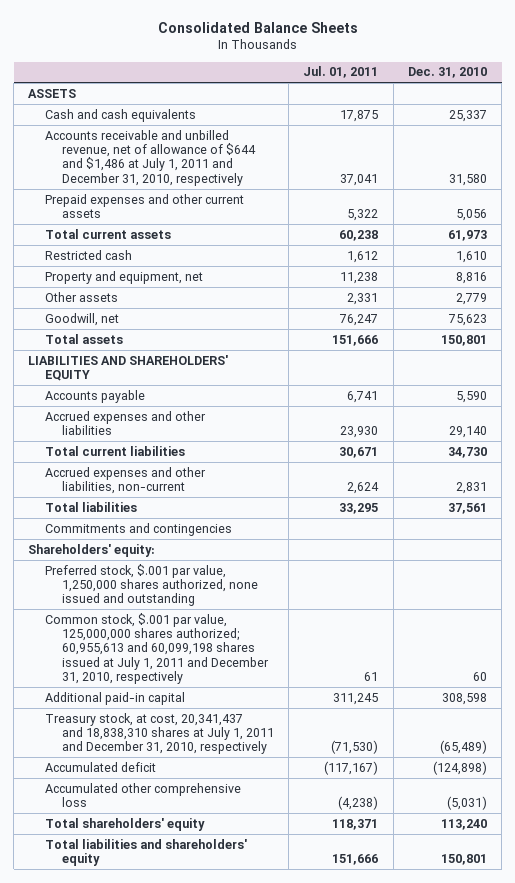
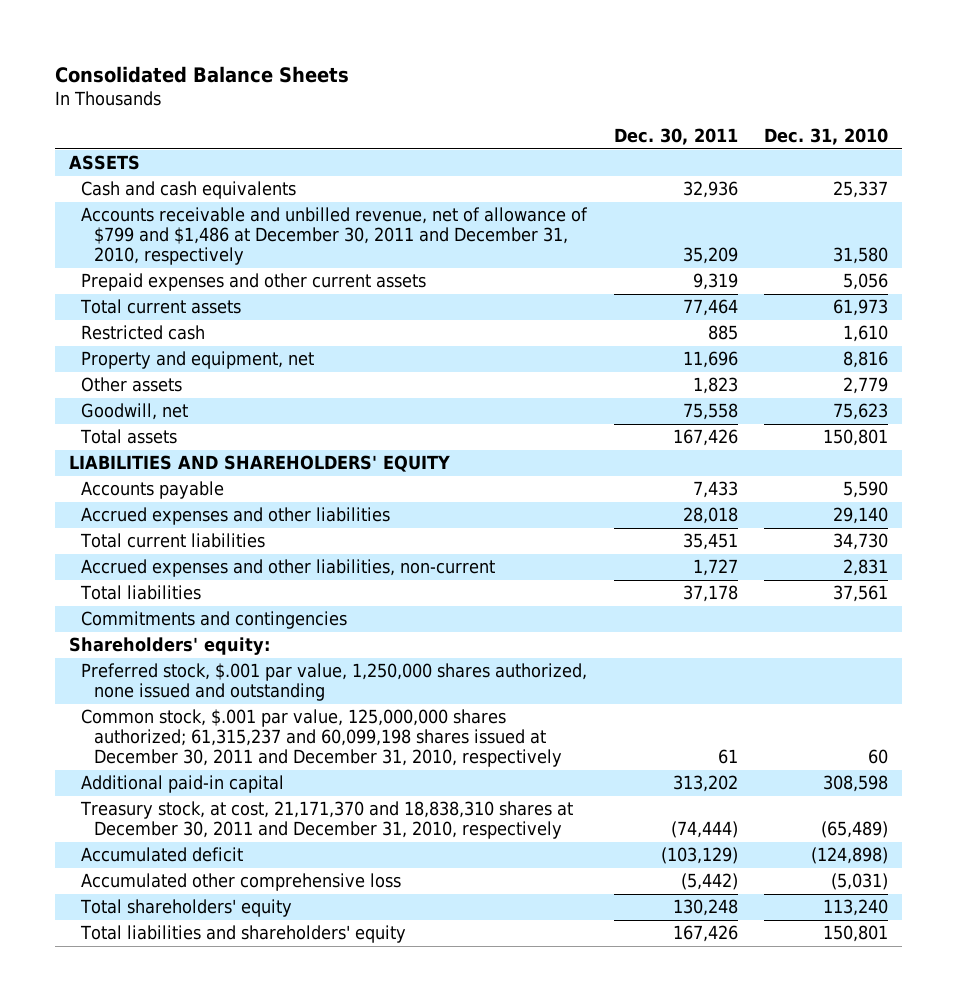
[303,66,379,79] Jul. 01, 2011 -> none
none -> [613,127,738,145] Dec. 30, 2011
[45,129,257,186] Accounts receivable and unbilled revenue, net of allowance of $644 and $1,486 at July 1, 2011 and December 31, 2010, respectively -> [81,207,589,266] Accounts receivable and unbilled revenue, net of allowance of $799 and $1,486 at December 30, 2011 and December 31, 2010, respectively
[45,612,270,684] Common stock, $.001 par value, 125,000,000 shares authorized; 60,955,613 and 60,099,198 shares issued at July 1, 2011 and December 31, 2010, respectively -> [81,709,563,768] Common stock, $.001 par value, 125,000,000 shares authorized; 61,315,237 and 60,099,198 shares issued at December 30, 2011 and December 31, 2010, respectively
[45,712,275,755] Treasury stock, at cost, 20,341,437 and 18,838,310 shares at July 1, 2011 and December 31, 2010, respectively -> [80,801,574,840] Treasury stock, at cost, 21,171,370 and 18,838,310 shares at December 30, 2011 and December 31, 2010, respectively

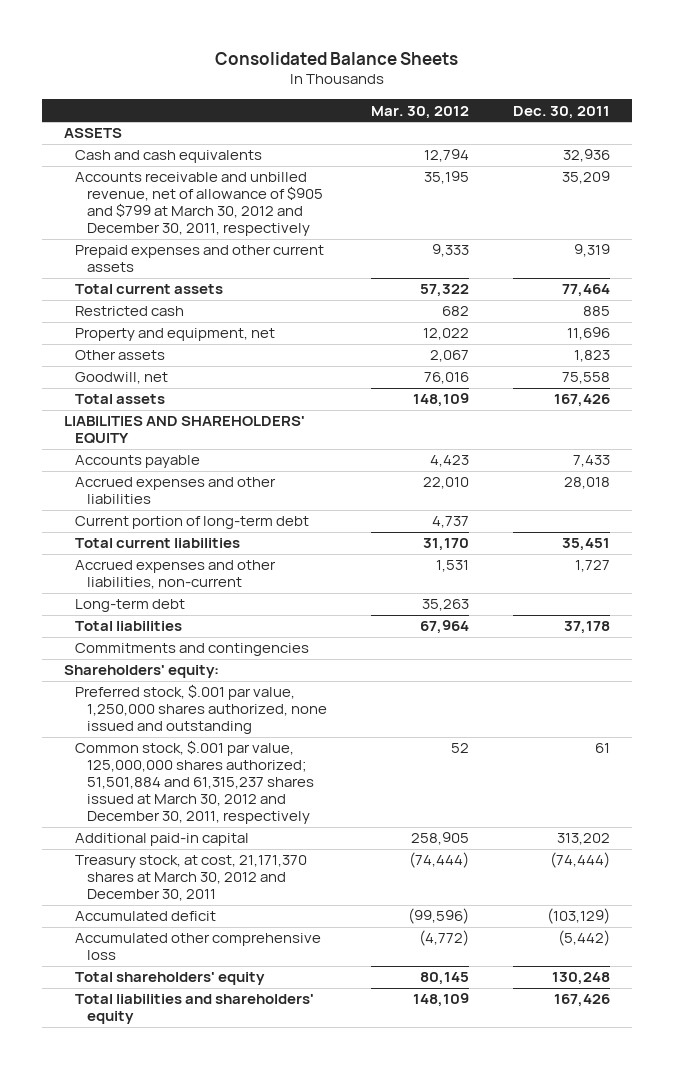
[764,127,889,145] Dec. 31, 2010 -> none
none -> [370,105,469,119] Mar. 30, 2012
[81,207,589,266] Accounts receivable and unbilled revenue, net of allowance of $799 and $1,486 at December 30, 2011 and December 31, 2010, respectively -> [75,172,323,237] Accounts receivable and unbilled revenue, net of allowance of $905 and $799 at March 30, 2012 and December 30, 2011, respectively
none -> [75,516,310,530] Current portion of long-term debt
none -> [75,599,186,613] Long-term debt
[81,709,563,768] Common stock, $.001 par value, 125,000,000 shares authorized; 61,315,237 and 60,099,198 shares issued at December 30, 2011 and December 31, 2010, respectively -> [75,740,314,825] Common stock, $.001 par value, 125,000,000 shares authorized; 51,501,884 and 61,315,237 shares issued at March 30, 2012 and December 30, 2011, respectively
[80,801,574,840] Treasury stock, at cost, 21,171,370 and 18,838,310 shares at December 30, 2011 and December 31, 2010, respectively -> [75,855,308,902] Treasury stock, at cost, 21,171,370 shares at March 30, 2012 and December 30, 2011

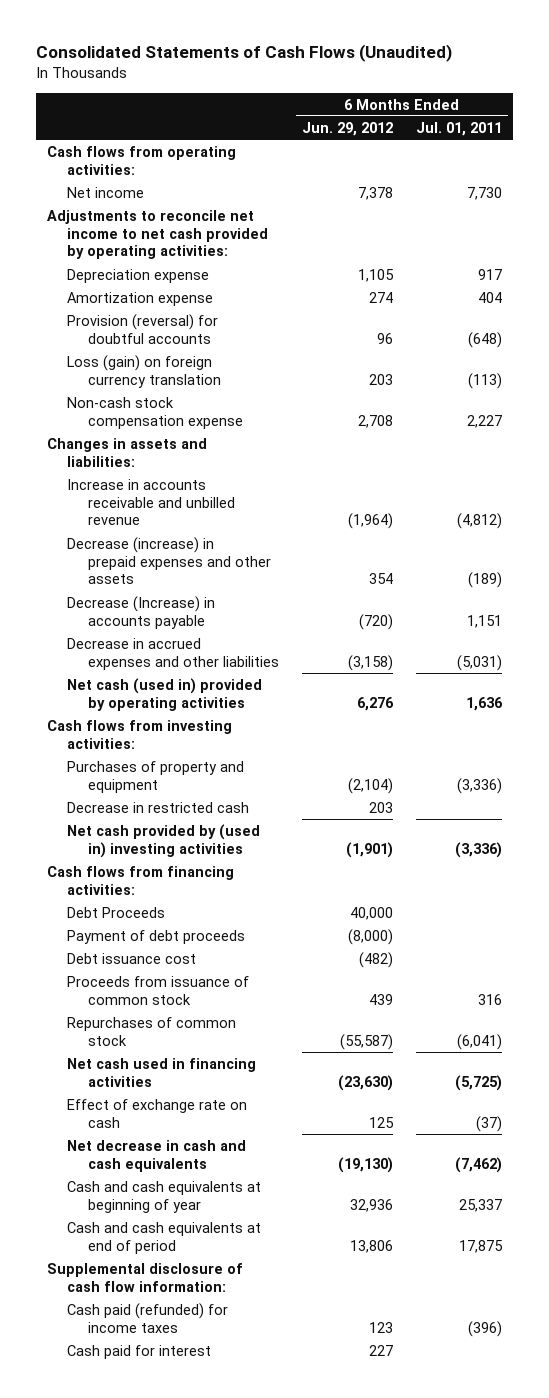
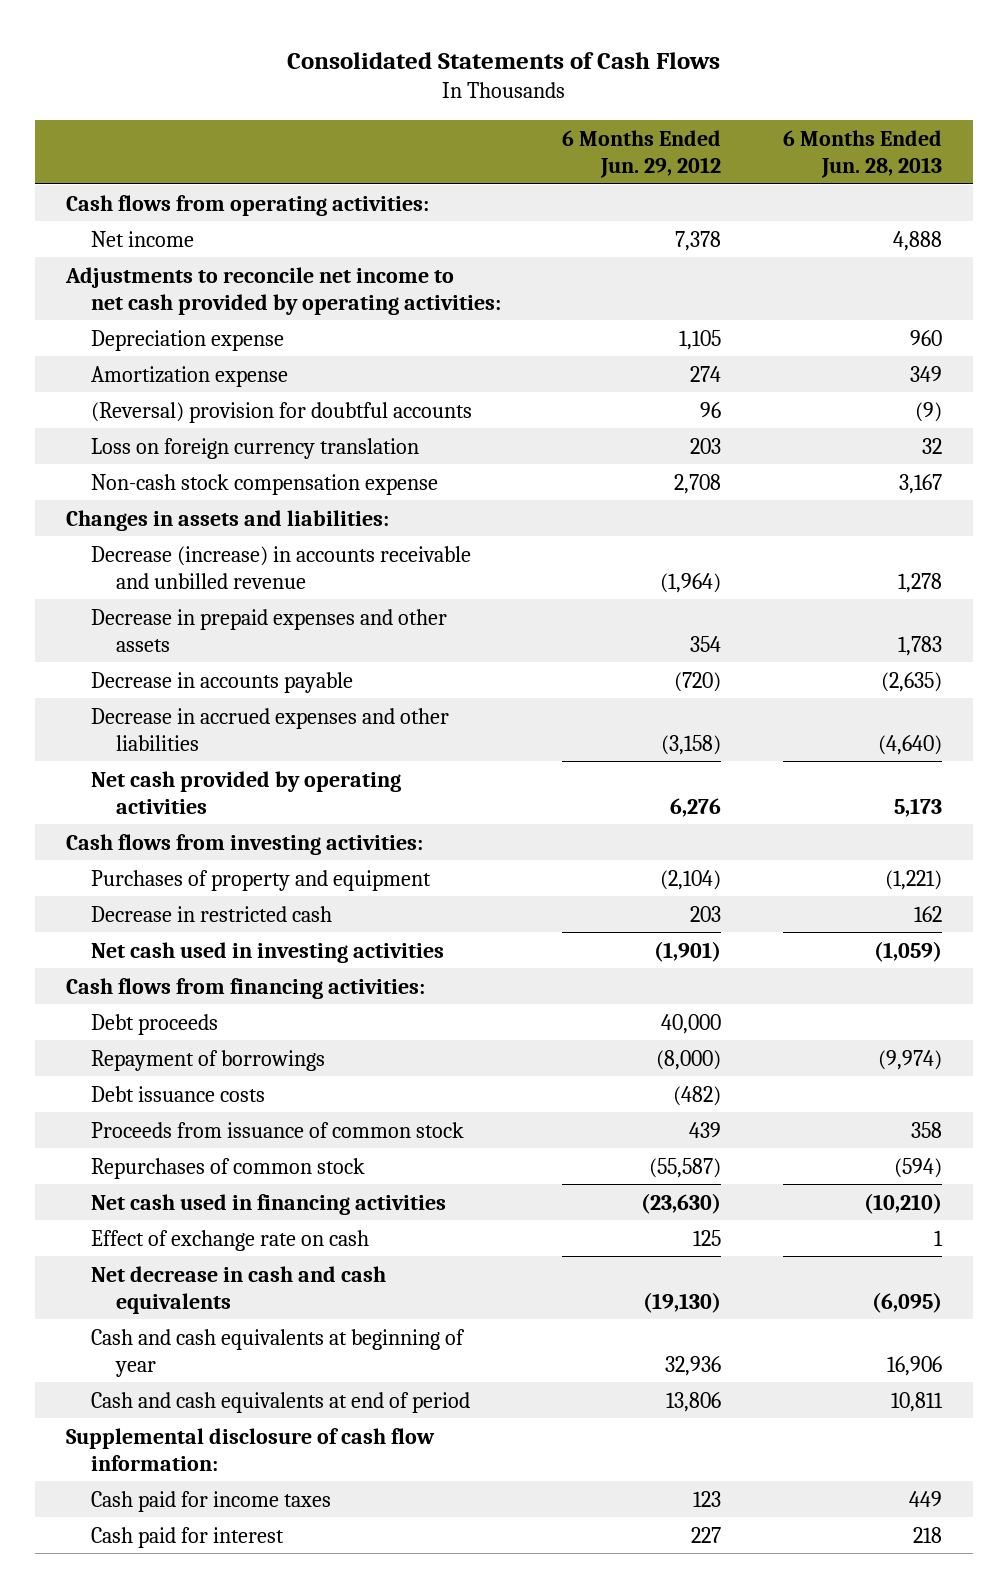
[35,44,452,63] Consolidated Statements of Cash Flows (Unaudited) -> [286,51,720,69] Consolidated Statements of Cash Flows
[415,121,502,136] Jul. 01, 2011 -> none
none -> [783,129,943,178] 6 Months Ended Jun. 28, 2013
[67,313,219,344] Provision (reversal) for doubtful accounts -> [90,401,472,423] (Reversal) provision for doubtful accounts
[67,354,221,388] Loss (gain) on foreign currency translation -> [90,437,419,459] Loss on foreign currency translation
[67,478,235,526] Increase in accounts receivable and unbilled revenue -> [90,545,471,589] Decrease (increase) in accounts receivable and unbilled revenue
[67,536,271,585] Decrease (increase) in prepaid expenses and other assets -> [90,608,447,652] Decrease in prepaid expenses and other assets
[67,595,216,629] Decrease (Increase) in accounts payable -> [90,671,353,693] Decrease in accounts payable
[67,677,263,711] Net cash (used in) provided by operating activities -> [90,770,401,814] Net cash provided by operating activities
[67,823,261,858] Net cash provided by (used in) investing activities -> [90,941,444,963] Net cash used in investing activities
[67,929,246,944] Payment of debt proceeds -> none
[67,906,166,918] Debt Proceeds -> [90,1013,218,1035] Debt proceeds
none -> [90,1049,325,1071] Repayment of borrowings
[67,952,197,964] Debt issuance cost -> [90,1085,265,1102] Debt issuance costs
[67,1302,229,1333] Cash paid (refunded) for income taxes -> [90,1490,331,1512] Cash paid for income taxes

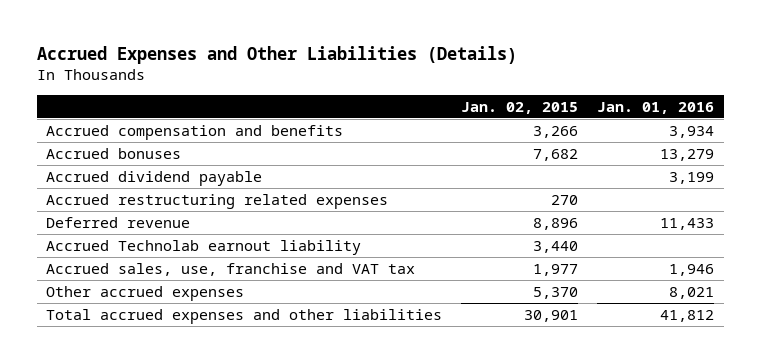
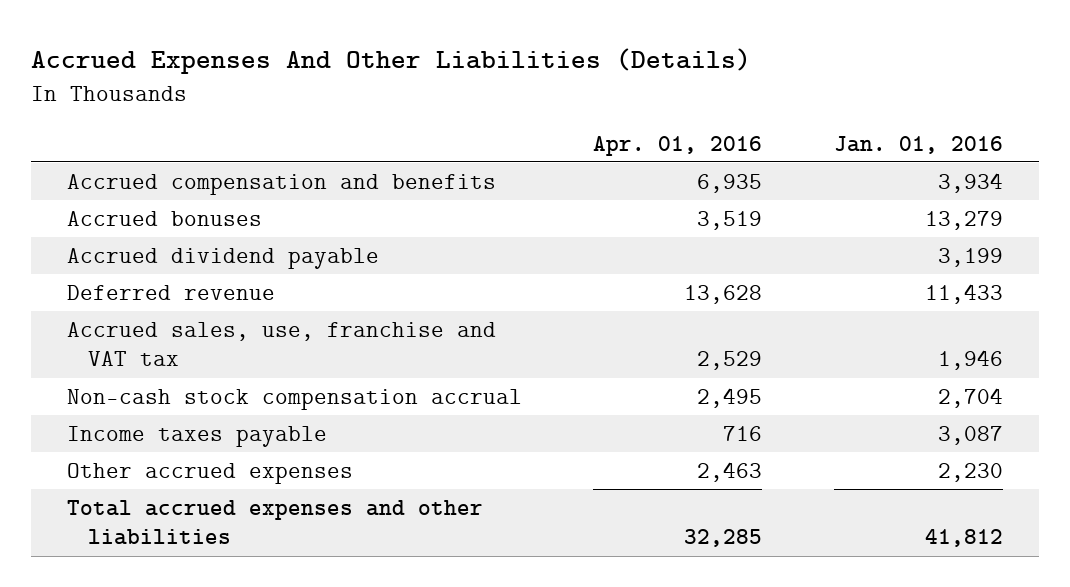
[36,46,517,65] Accrued Expenses and Other Liabilities (Details) -> [30,48,751,75] Accrued Expenses And Other Liabilities (Details)
[461,101,579,114] Jan. 02, 2015 -> none
none -> [593,135,763,156] Apr. 01, 2016
[46,193,389,209] Accrued restructuring related expenses -> none
[46,239,362,255] Accrued Technolab earnout liability -> none
none -> [66,389,522,411] Non-cash stock compensation accrual
none -> [66,426,327,448] Income taxes payable
[669,286,715,299] 8,021 -> [938,463,1004,483] 2,230

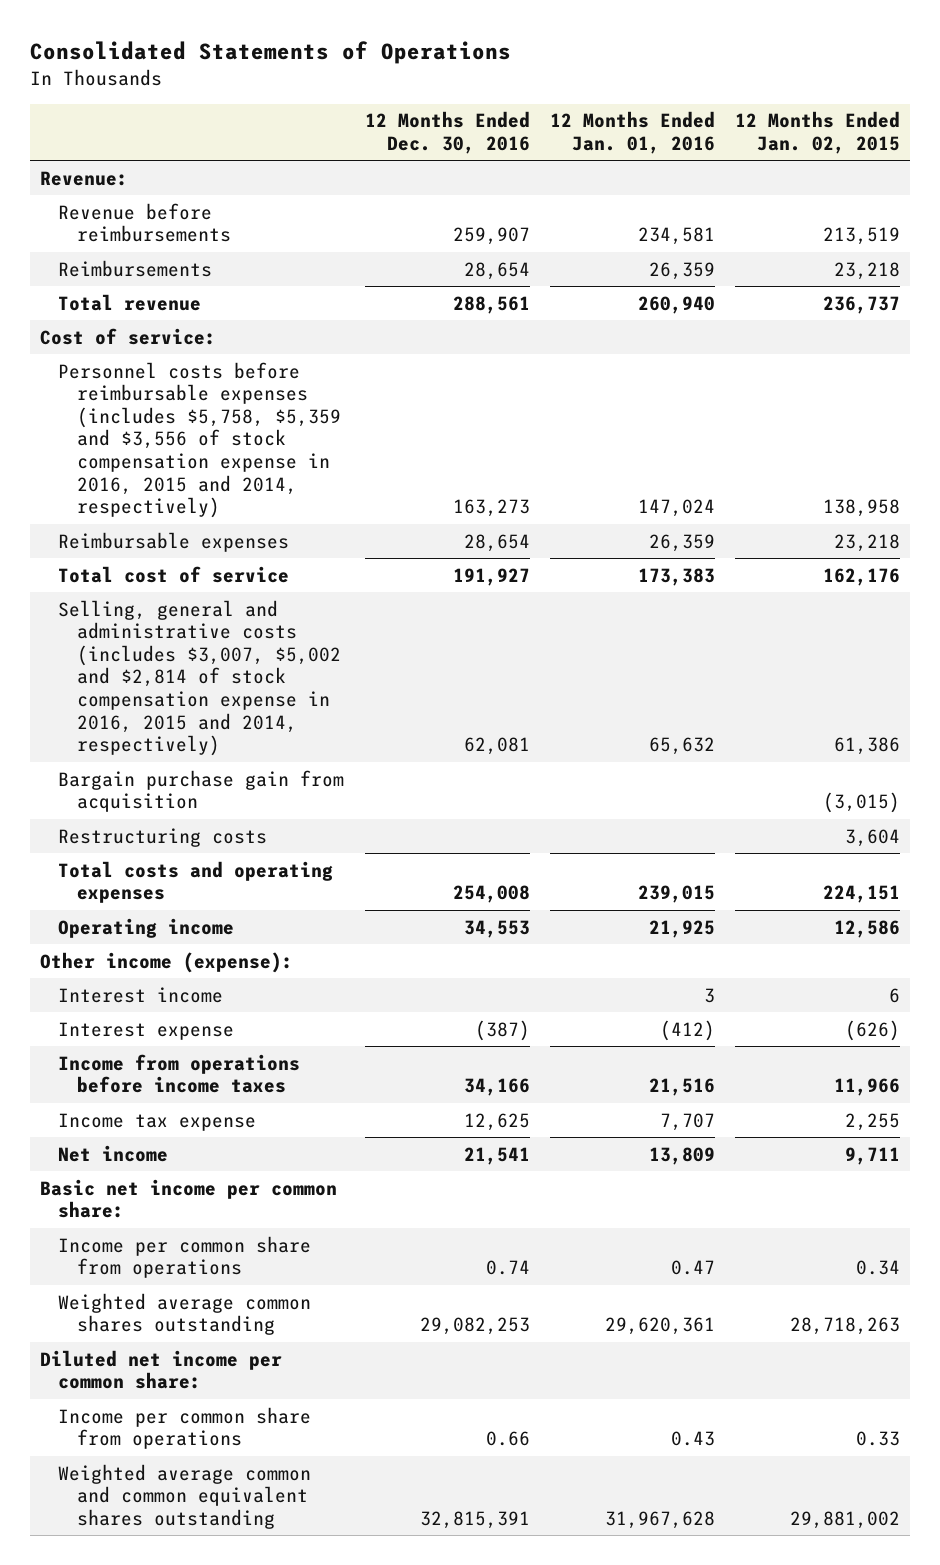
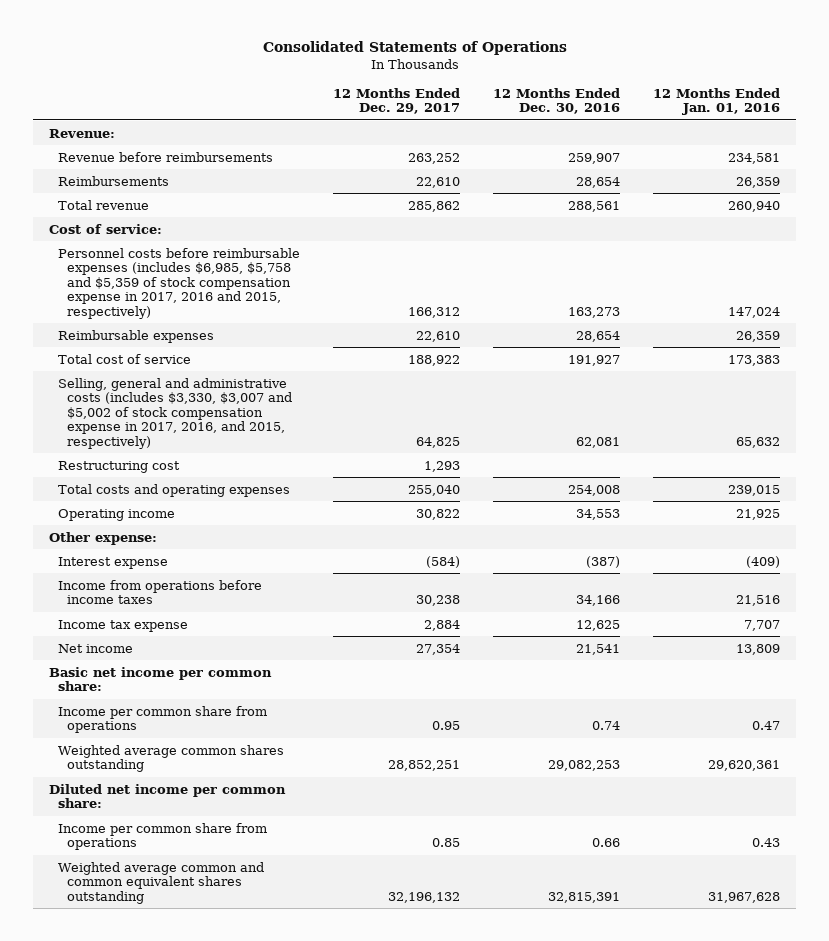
[734,111,900,154] 12 Months Ended Jan. 02, 2015 -> none
none -> [333,87,461,115] 12 Months Ended Dec. 29, 2017
[58,361,342,519] Personnel costs before reimbursable expenses (includes $5,758, $5,359 and $3,556 of stock compensation expense in 2016, 2015 and 2014, respectively) -> [58,247,301,319] Personnel costs before reimbursable expenses (includes $6,985, $5,758 and $5,359 of stock compensation expense in 2017, 2016 and 2015, respectively)
[58,769,345,813] Bargain purchase gain from acquisition -> none
[58,599,342,757] Selling, general and administrative costs (includes $3,007, $5,002 and $2,814 of stock compensation expense in 2016, 2015 and 2014, respectively) -> [58,377,293,449] Selling, general and administrative costs (includes $3,330, $3,007 and $5,002 of stock compensation expense in 2017, 2016, and 2015, respectively)
[58,827,268,847] Restructuring costs -> [58,460,181,473] Restructuring cost
[58,986,224,1003] Interest income -> none
[39,951,293,973] Other income (expense): -> [49,531,158,545] Other expense:
[659,1019,715,1041] (412) -> [745,555,780,568] (409)

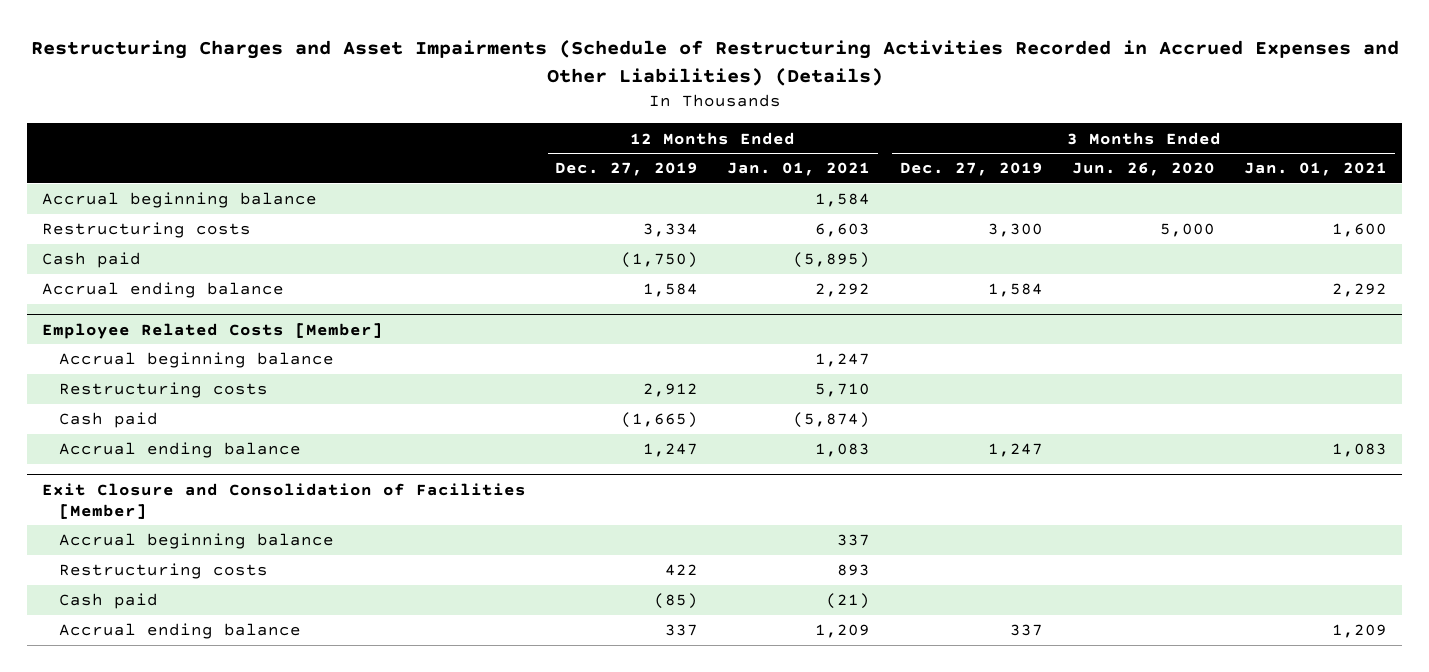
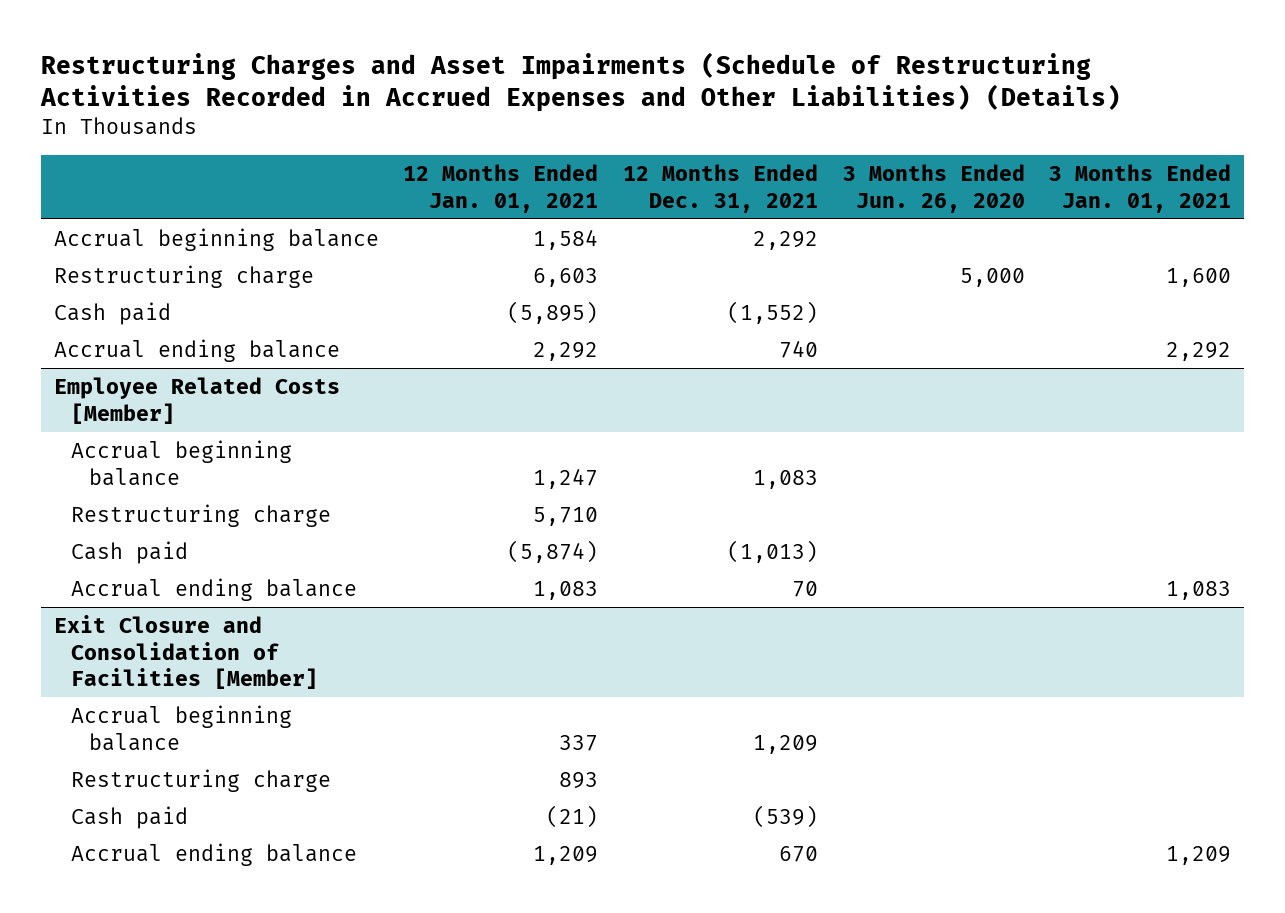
[554,162,698,177] Dec. 27, 2019 -> none
[899,162,1043,177] Dec. 27, 2019 -> none
none -> [623,163,819,213] 12 Months Ended Dec. 31, 2021
[41,222,251,239] Restructuring costs -> [53,264,314,288] Restructuring charge
[58,382,268,399] Restructuring costs -> [71,503,332,527] Restructuring charge
[58,563,268,580] Restructuring costs -> [71,768,332,792] Restructuring charge

